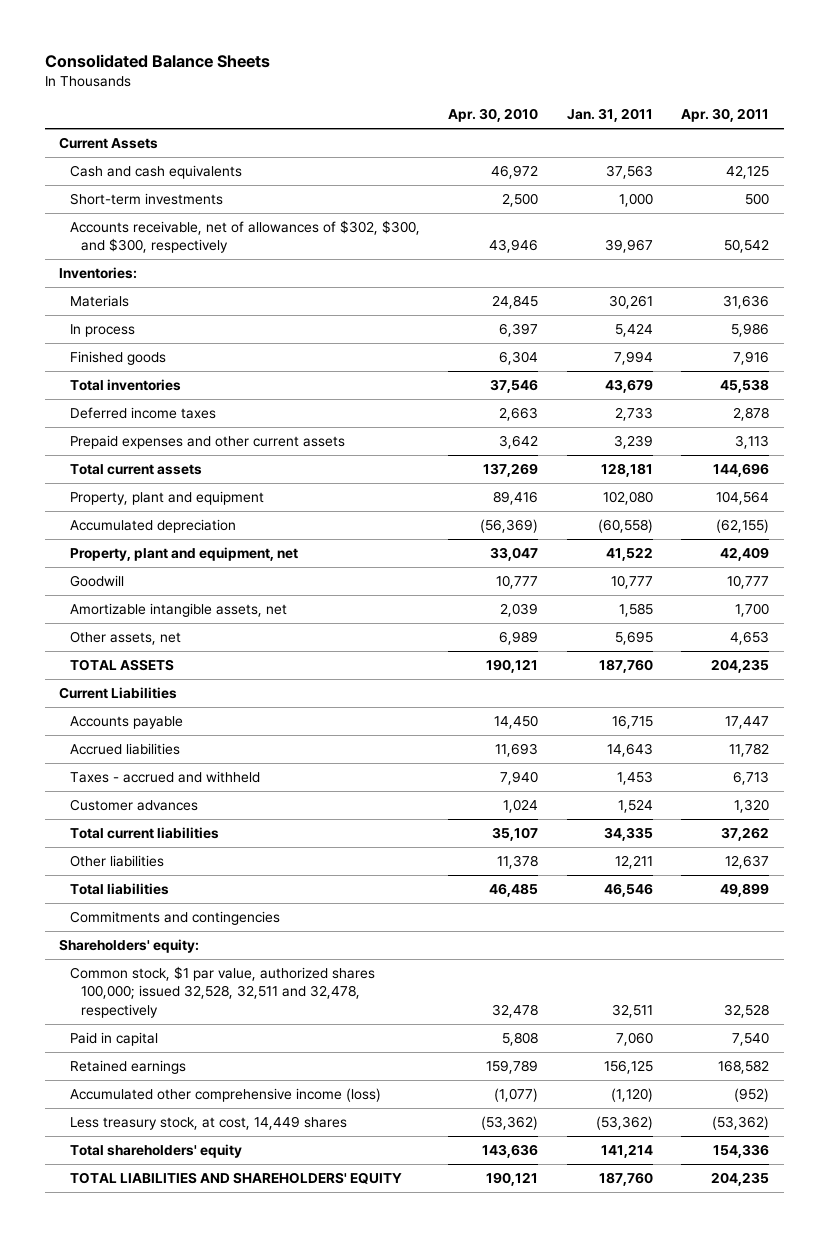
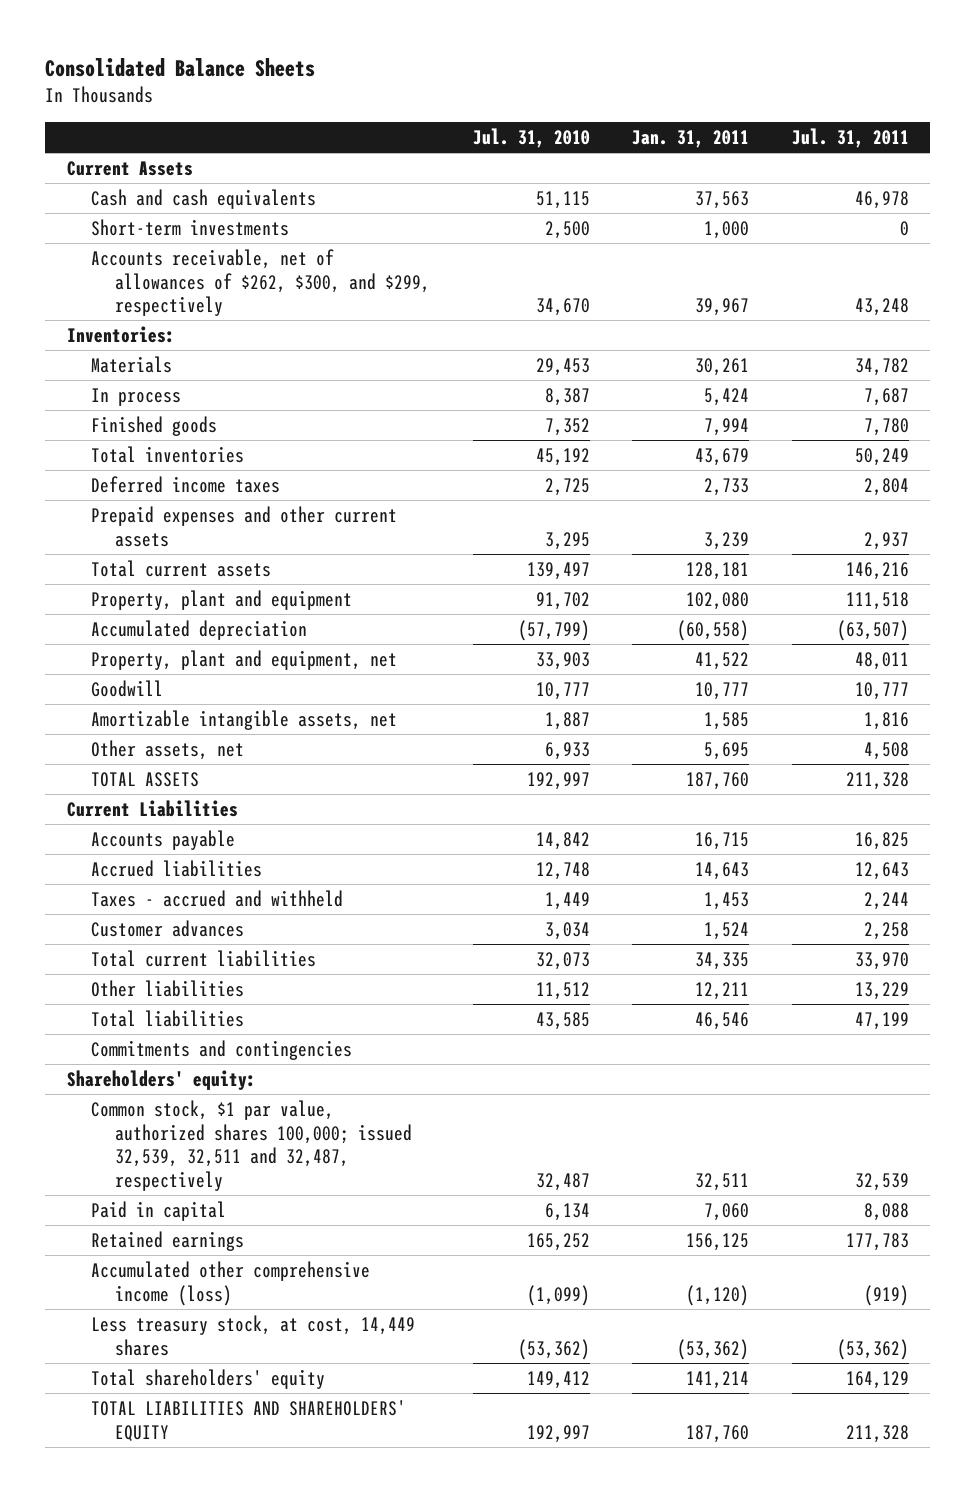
[448,108,539,123] Apr. 30, 2010 -> none
[681,108,770,123] Apr. 30, 2011 -> none
none -> [472,128,590,149] Jul. 31, 2010
none -> [791,128,909,149] Jul. 31, 2011
[69,220,420,254] Accounts receivable, net of allowances of $302, $300, and $300, respectively -> [90,249,431,317] Accounts receivable, net of allowances of $262, $300, and $299, respectively
[69,966,375,1018] Common stock, $1 par value, authorized shares 100,000; issued 32,528, 32,511 and 32,478, respectively -> [90,1100,413,1191] Common stock, $1 par value, authorized shares 100,000; issued 32,539, 32,511 and 32,487, respectively

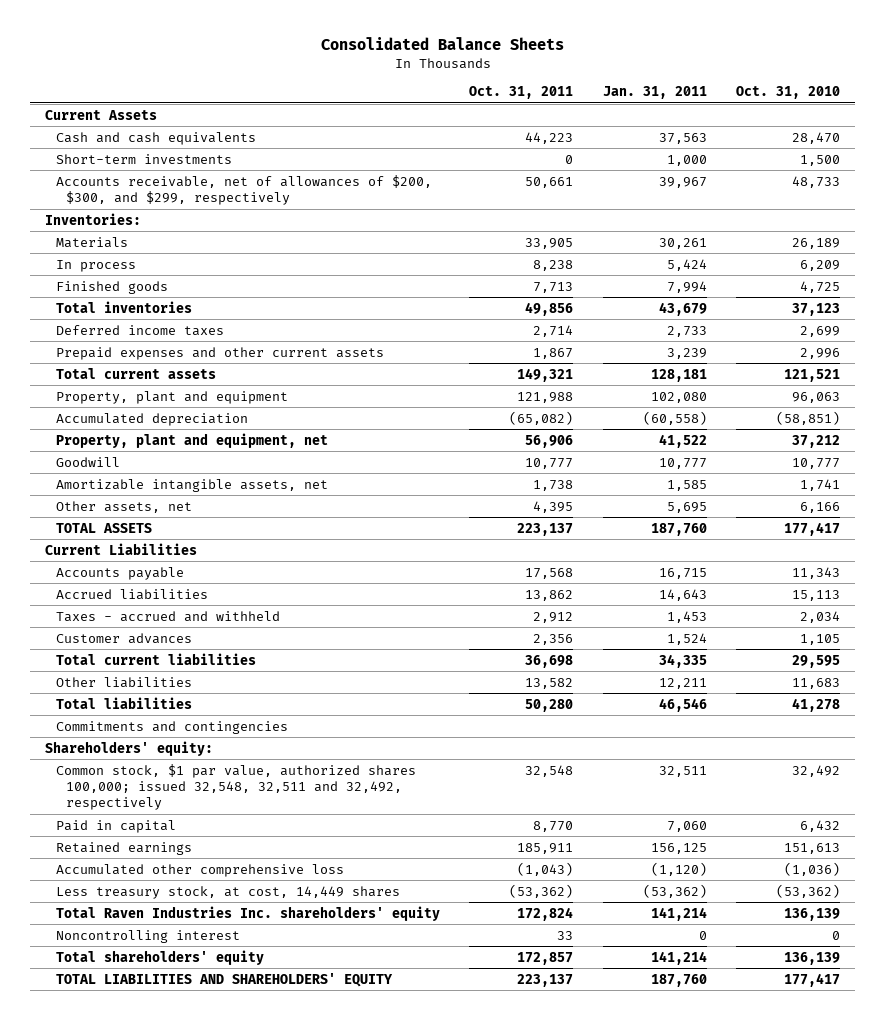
[472,128,590,149] Jul. 31, 2010 -> none
[791,128,909,149] Jul. 31, 2011 -> none
none -> [469,86,574,100] Oct. 31, 2011
none -> [736,86,841,100] Oct. 31, 2010
[90,249,431,317] Accounts receivable, net of allowances of $262, $300, and $299, respectively -> [55,174,432,205] Accounts receivable, net of allowances of $200, $300, and $299, respectively
[90,1100,413,1191] Common stock, $1 par value, authorized shares 100,000; issued 32,539, 32,511 and 32,487, respectively -> [55,763,416,811] Common stock, $1 par value, authorized shares 100,000; issued 32,548, 32,511 and 32,492, respectively
[90,1261,370,1306] Accumulated other comprehensive income (loss) -> [55,863,344,877] Accumulated other comprehensive loss
none -> [55,905,440,921] Total Raven Industries Inc. shareholders' equity
none -> [55,929,240,943] Noncontrolling interest

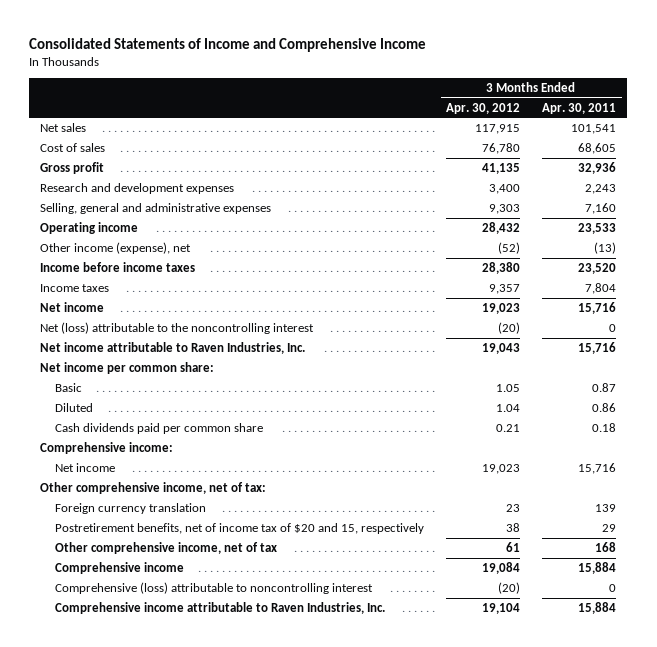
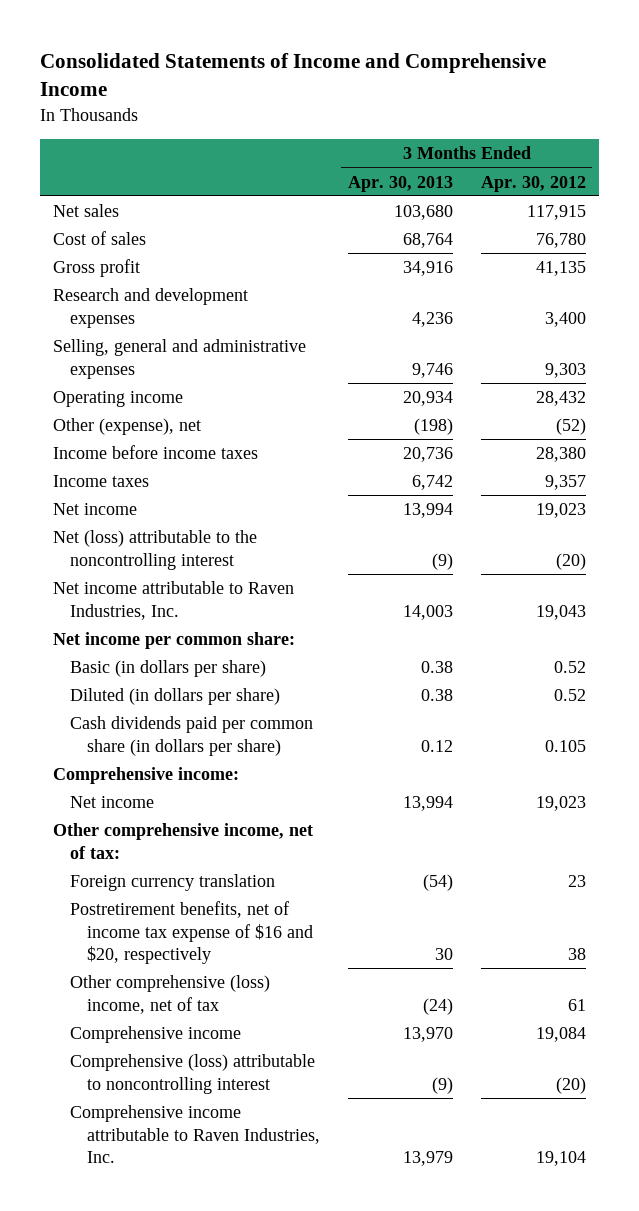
[542,102,617,114] Apr. 30, 2011 -> none
none -> [348,175,454,192] Apr. 30, 2013
[40,241,192,254] Other income (expense), net -> [53,418,202,436] Other (expense), net
[55,382,83,392] Basic -> [70,660,267,678] Basic (in dollars per share)
[496,383,521,392] 1.05 -> [553,661,586,674] 0.52
[55,402,94,412] Diluted -> [70,688,281,706] Diluted (in dollars per share)
[496,403,521,412] 1.04 -> [553,689,586,702] 0.52
[55,422,264,434] Cash dividends paid per common share -> [70,716,314,756] Cash dividends paid per common share (in dollars per share)
[496,423,521,432] 0.21 -> [544,739,586,752] 0.105
[55,522,425,534] Postretirement benefits, net of income tax of $20 and 15, respectively -> [70,901,314,965] Postretirement benefits, net of income tax expense of $16 and $20, respectively
[55,541,278,554] Other comprehensive income, net of tax -> [70,975,271,1014] Other comprehensive (loss) income, net of tax

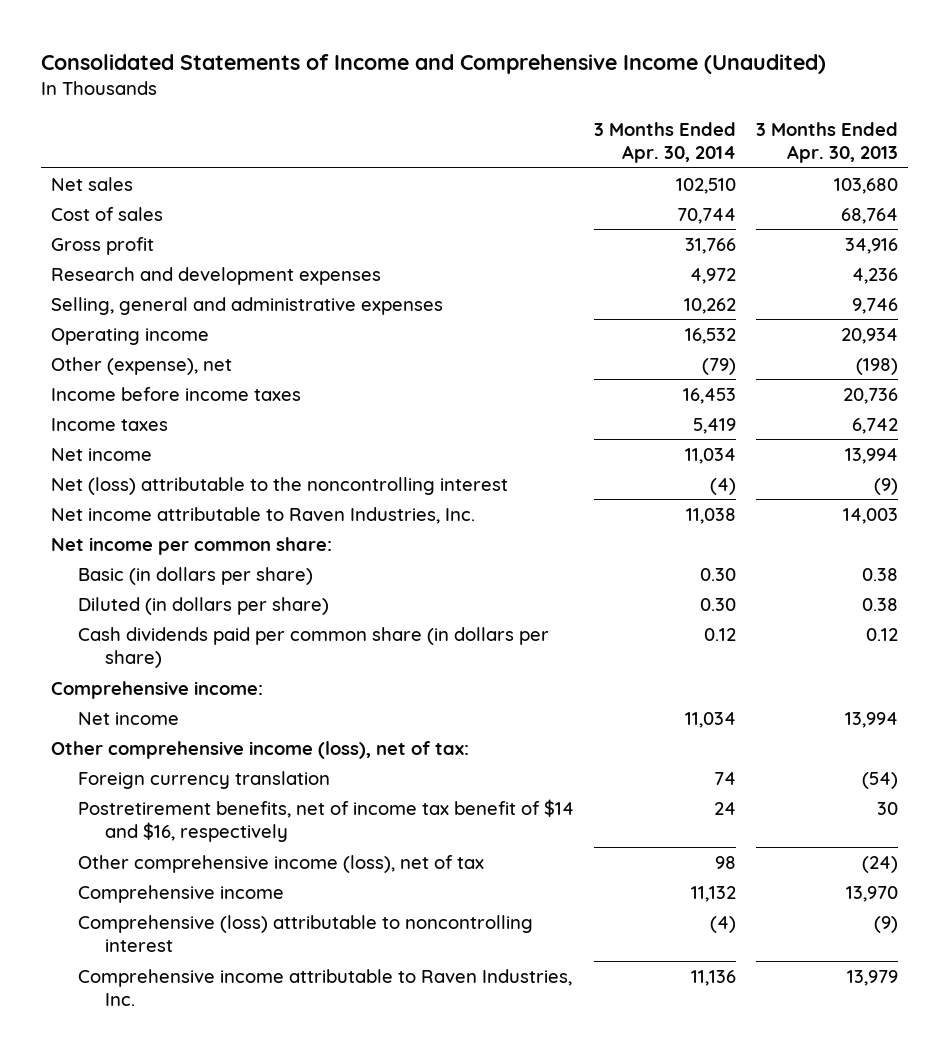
[39,52,546,97] Consolidated Statements of Income and Comprehensive Income -> [41,54,827,75] Consolidated Statements of Income and Comprehensive Income (Unaudited)
[480,175,586,192] Apr. 30, 2012 -> none
none -> [593,121,736,164] 3 Months Ended Apr. 30, 2014
[53,823,314,859] Other comprehensive income, net of tax: -> [51,740,470,759] Other comprehensive income (loss), net of tax:
[70,901,314,965] Postretirement benefits, net of income tax expense of $16 and $20, respectively -> [77,798,574,843] Postretirement benefits, net of income tax benefit of $14 and $16, respectively
[70,975,271,1014] Other comprehensive (loss) income, net of tax -> [77,854,484,873] Other comprehensive income (loss), net of tax

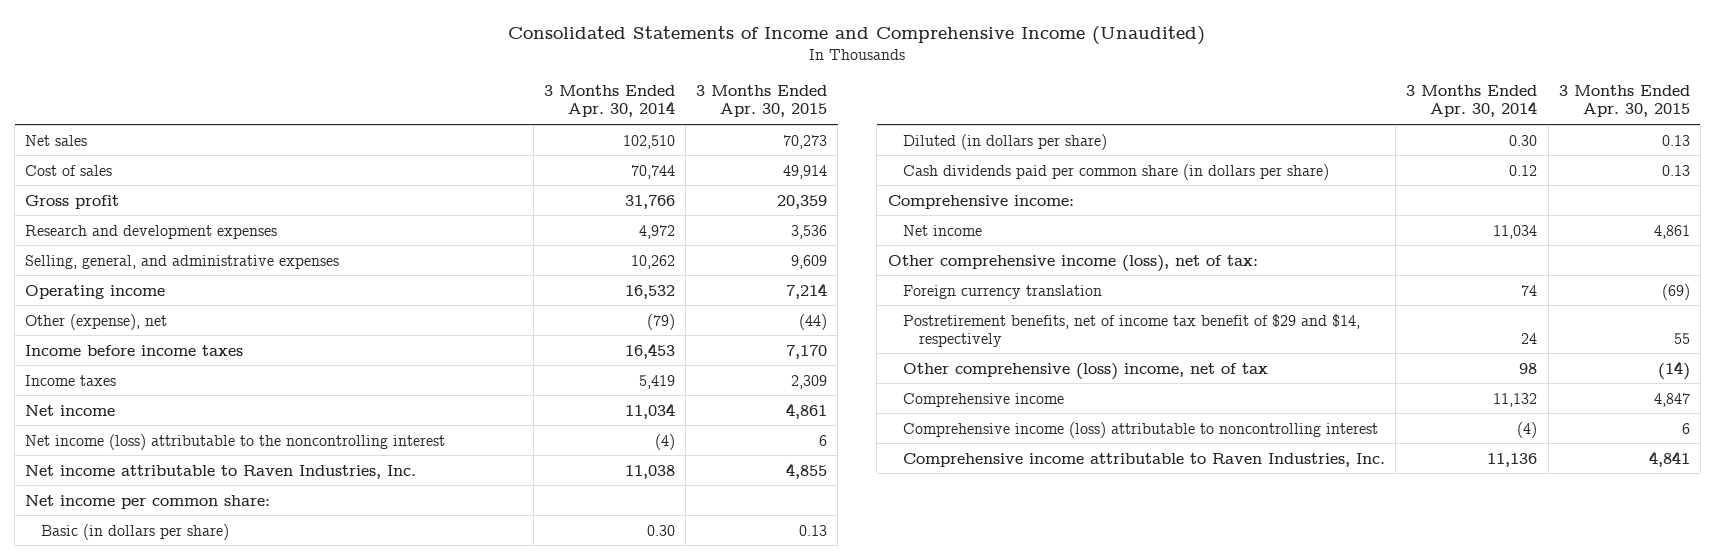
[756,121,899,164] 3 Months Ended Apr. 30, 2013 -> none
none -> [696,85,828,118] 3 Months Ended Apr. 30, 2015
[51,296,444,315] Selling, general and administrative expenses -> [25,254,340,269] Selling, general, and administrative expenses
[51,476,509,495] Net (loss) attributable to the noncontrolling interest -> [25,433,446,450] Net income (loss) attributable to the noncontrolling interest
[77,798,574,843] Postretirement benefits, net of income tax benefit of $14 and $16, respectively -> [903,313,1361,347] Postretirement benefits, net of income tax benefit of $29 and $14, respectively
[77,854,484,873] Other comprehensive income (loss), net of tax -> [903,362,1269,380] Other comprehensive (loss) income, net of tax
[77,914,533,953] Comprehensive (loss) attributable to noncontrolling interest -> [903,421,1379,438] Comprehensive income (loss) attributable to noncontrolling interest

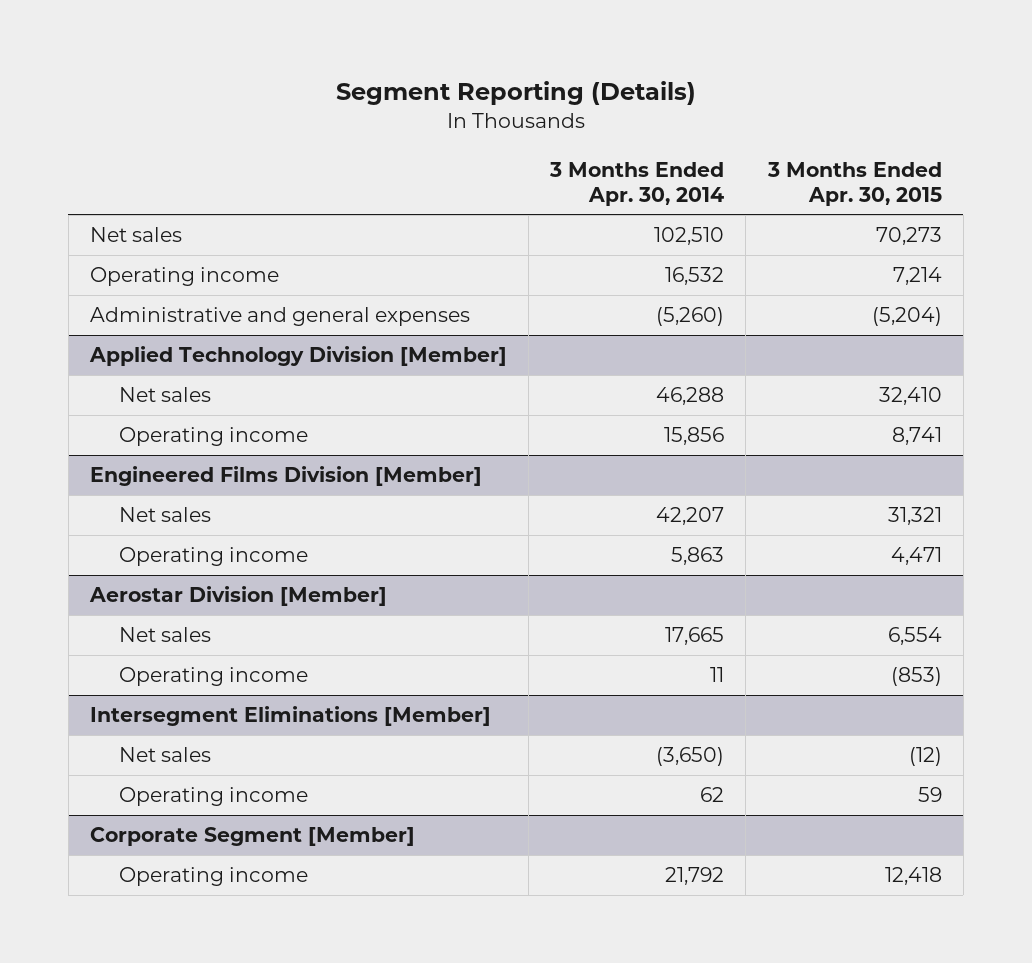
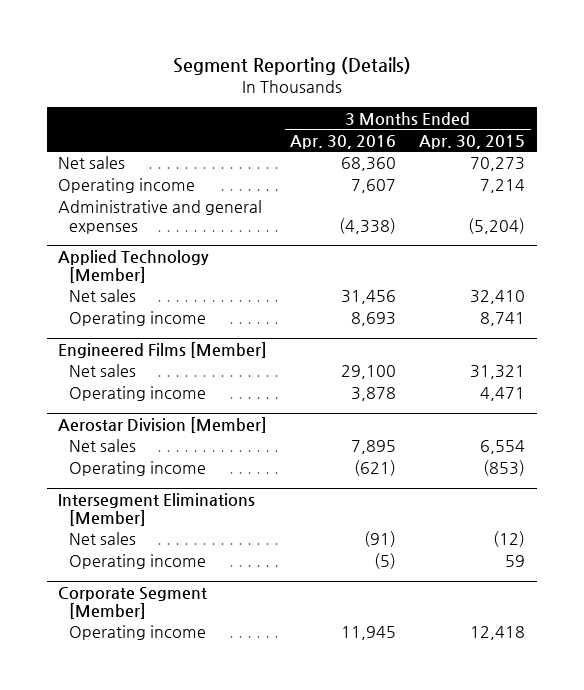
[549,161,725,206] 3 Months Ended Apr. 30, 2014 -> none
none -> [290,134,397,149] Apr. 30, 2016
[88,346,507,367] Applied Technology Division [Member] -> [58,249,210,283] Applied Technology [Member]
[89,466,482,487] Engineered Films Division [Member] -> [58,341,268,358] Engineered Films [Member]

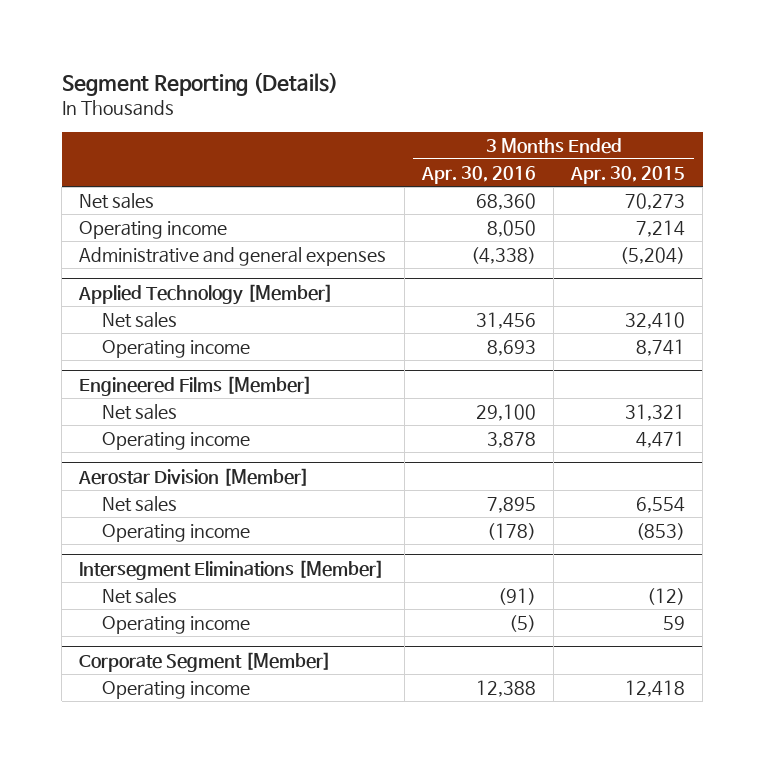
[351,179,397,194] 7,607 -> [486,220,536,238] 8,050
[354,460,397,477] (621) -> [486,523,536,541] (178)
[341,626,397,641] 11,945 -> [475,680,536,698] 12,388

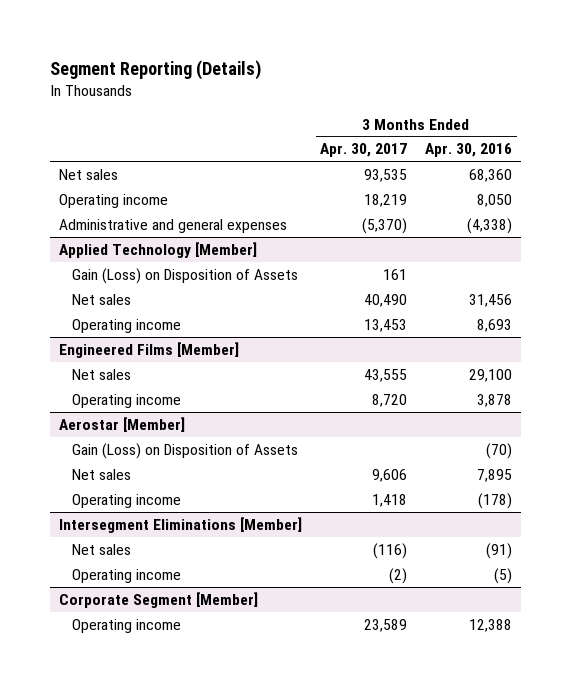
[570,166,686,185] Apr. 30, 2015 -> none
none -> [320,143,408,158] Apr. 30, 2017
none -> [71,268,298,285] Gain (Loss) on Disposition of Assets
[78,467,310,486] Aerostar Division [Member] -> [59,417,186,433] Aerostar [Member]
none -> [71,443,298,460] Gain (Loss) on Disposition of Assets

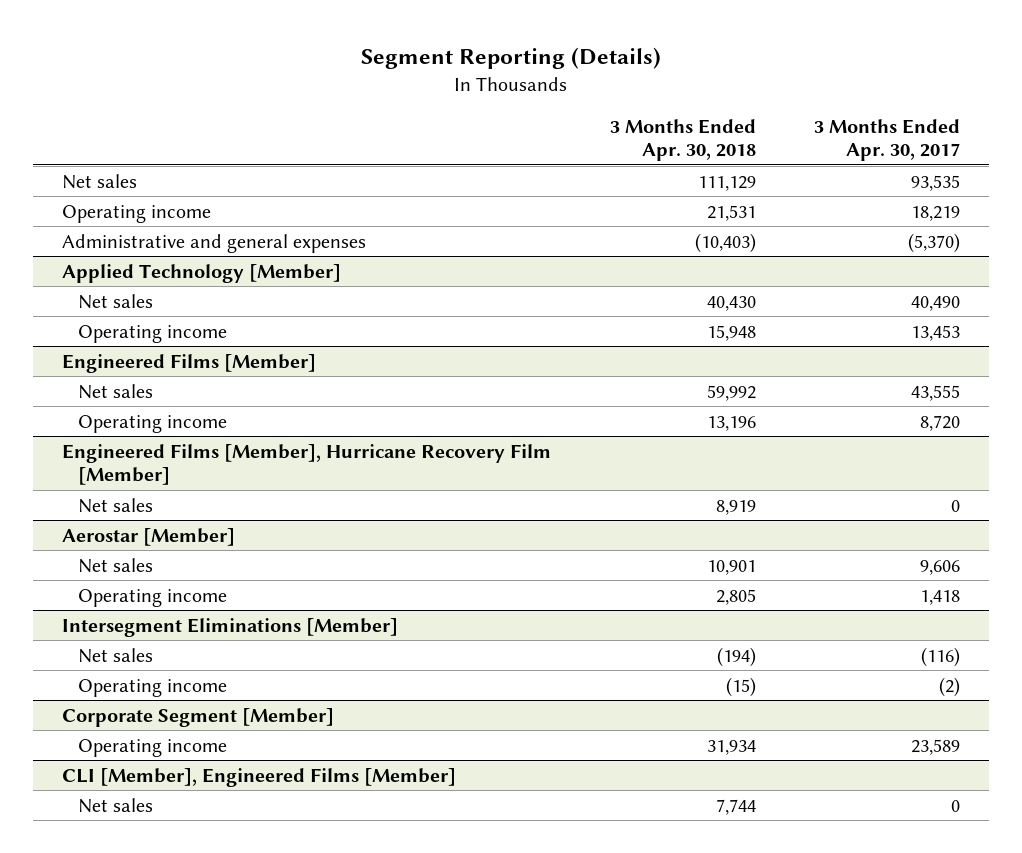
[425,143,513,158] Apr. 30, 2016 -> none
none -> [609,118,756,162] 3 Months Ended Apr. 30, 2018
[71,268,298,285] Gain (Loss) on Disposition of Assets -> none
none -> [62,443,552,486] Engineered Films [Member], Hurricane Recovery Film [Member]
none -> [78,497,154,513] Net sales
[71,443,298,460] Gain (Loss) on Disposition of Assets -> none
none -> [62,767,457,787] CLI [Member], Engineered Films [Member]
none -> [78,797,154,813] Net sales

